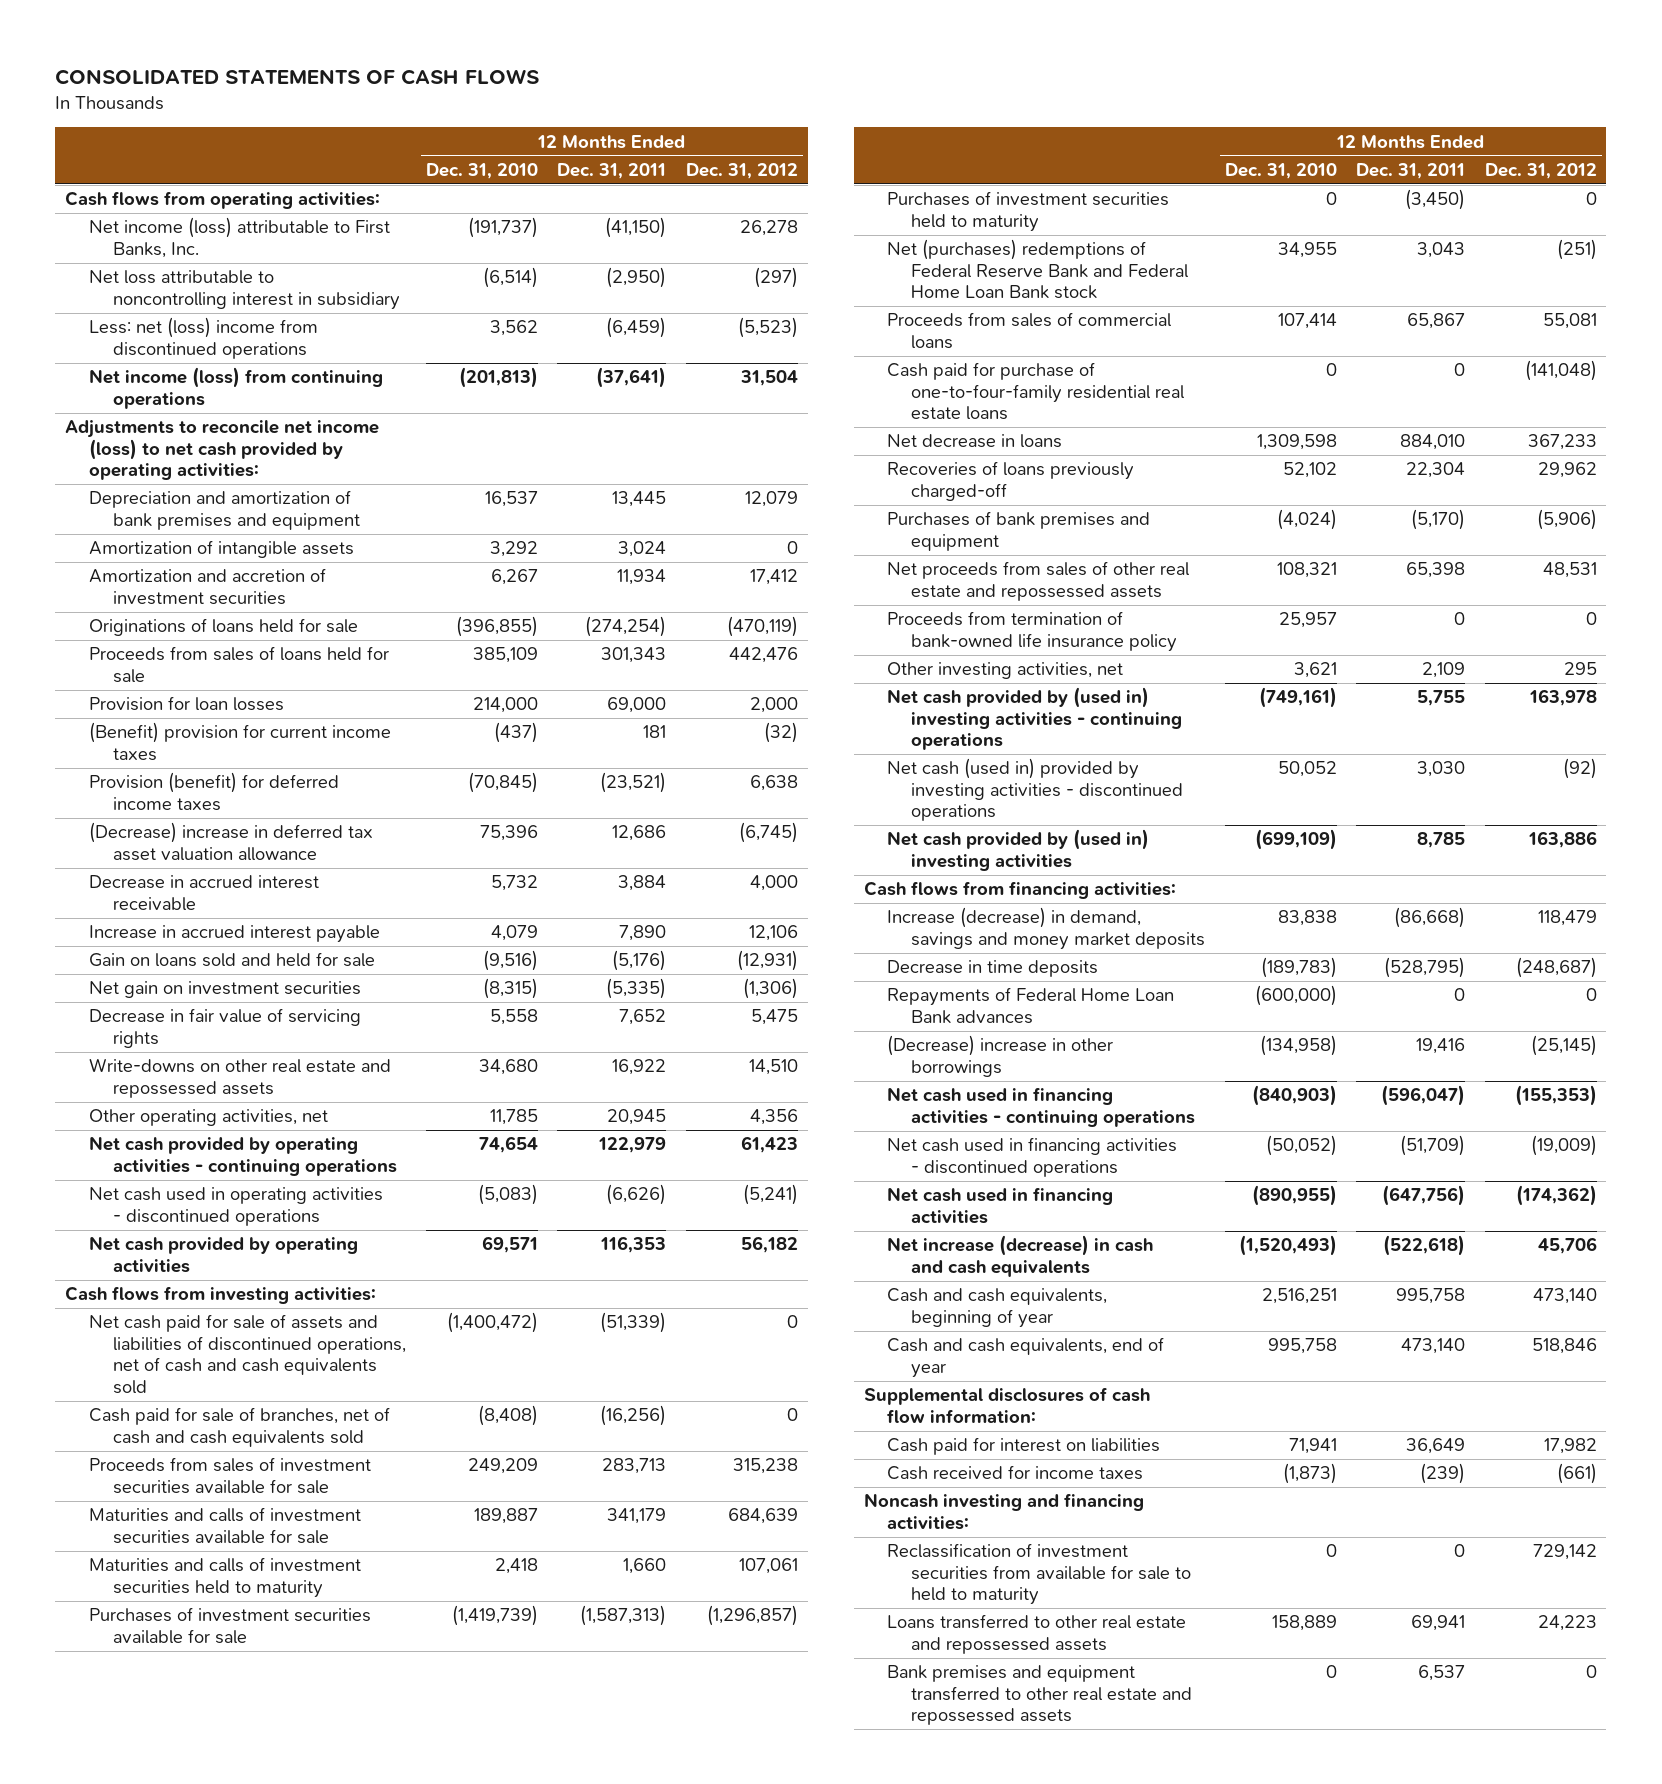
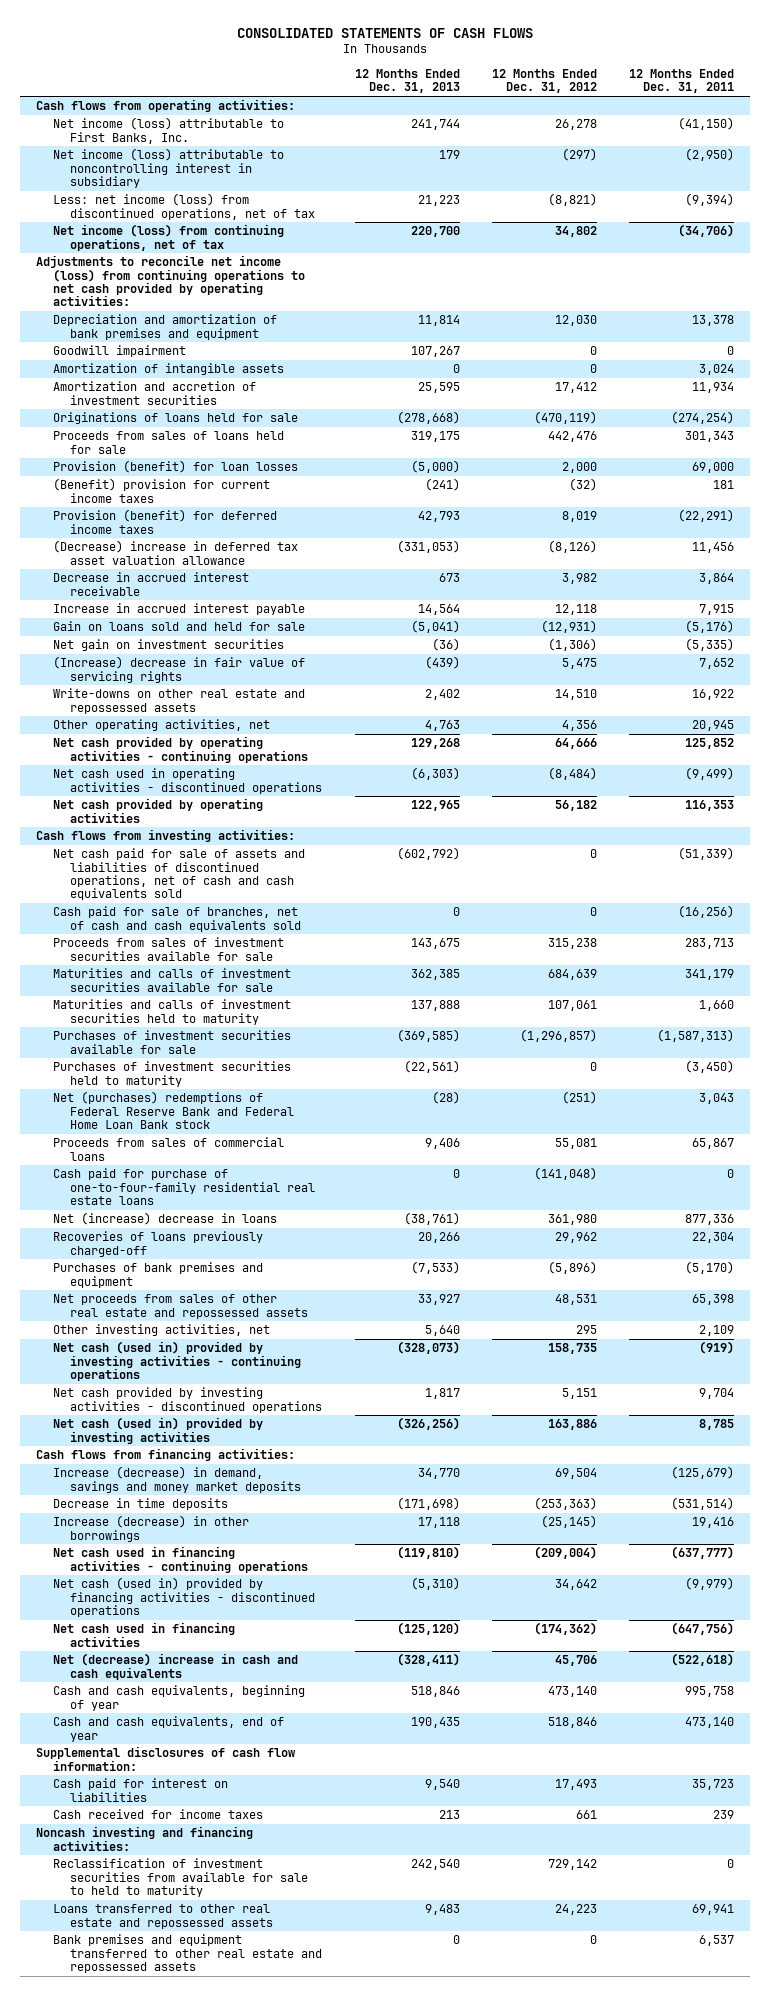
[426,162,539,179] Dec. 31, 2010 -> none
none -> [354,69,460,94] 12 Months Ended Dec. 31, 2013
[88,270,400,310] Net loss attributable to noncontrolling interest in subsidiary -> [53,148,285,188] Net income (loss) attributable to noncontrolling interest in subsidiary
[88,317,318,359] Less: net (loss) income from discontinued operations -> [53,193,316,220] Less: net income (loss) from discontinued operations, net of tax
[606,317,667,339] (6,459) -> [685,193,735,207] (9,394)
[737,317,798,339] (5,523) -> [547,193,597,207] (8,821)
[88,367,383,409] Net income (loss) from continuing operations -> [53,224,285,251] Net income (loss) from continuing operations, net of tax
[596,367,667,389] (37,641) -> [678,224,735,238] (34,706)
[739,370,798,387] 31,504 -> [554,226,597,238] 34,802
[64,420,379,481] Adjustments to reconcile net income (loss) to net cash provided by operating activities: -> [36,255,306,307] Adjustments to reconcile net income (loss) from continuing operations to net cash provided by operating activities:
[612,491,667,508] 13,445 -> [692,315,735,327] 13,378
[744,491,798,508] 12,079 -> [554,315,597,327] 12,030
none -> [53,345,187,358] Goodwill impairment
[88,696,284,712] Provision for loan losses -> [53,460,299,474] Provision (benefit) for loan losses
[600,772,667,794] (23,521) -> [678,509,735,523] (22,291)
[749,775,798,792] 6,638 -> [561,511,597,523] 8,019
[612,825,667,842] 12,686 -> [692,542,735,554] 11,456
[738,822,798,844] (6,745) -> [547,540,597,554] (8,126)
[618,875,667,892] 3,884 -> [699,573,735,585] 3,864
[749,875,798,892] 4,000 -> [561,573,597,585] 3,982
[619,925,667,942] 7,890 -> [699,604,735,616] 7,915
[748,925,798,942] 12,106 -> [554,604,597,616] 12,118
[88,1008,361,1048] Decrease in fair value of servicing rights -> [53,656,306,683] (Increase) decrease in fair value of servicing rights
[598,1137,667,1154] 122,979 -> [685,738,735,750] 125,852
[740,1136,798,1154] 61,423 -> [554,738,597,750] 64,666
[606,1184,667,1206] (6,626) -> [685,767,735,781] (9,499)
[742,1184,798,1206] (5,241) -> [547,767,597,781] (8,484)
[887,434,1063,449] Net decrease in loans -> [53,1212,278,1226] Net (increase) decrease in loans
[1400,434,1466,451] 884,010 -> [685,1214,735,1226] 877,336
[1527,434,1597,451] 367,233 -> [547,1214,597,1226] 361,980
[1536,509,1597,531] (5,906) -> [547,1261,597,1275] (5,896)
[887,611,1178,652] Proceeds from termination of bank-owned life insurance policy -> none
[887,687,1183,751] Net cash provided by (used in) investing activities - continuing operations -> [53,1341,302,1381] Net cash (used in) provided by investing activities - continuing operations
[1417,690,1466,707] 5,755 -> [699,1341,735,1355] (919)
[1528,689,1597,707] 163,978 -> [547,1343,597,1355] 158,735
[887,758,1184,822] Net cash (used in) provided by investing activities - discontinued operations -> [53,1387,323,1413] Net cash provided by investing activities - discontinued operations
[1417,761,1466,778] 3,030 -> [699,1388,735,1400] 9,704
[1562,758,1597,780] (92) -> [561,1388,597,1400] 5,151
[887,829,1150,871] Net cash provided by (used in) investing activities -> [53,1417,264,1444] Net cash (used in) provided by investing activities
[887,987,1175,1024] Repayments of Federal Home Loan Bank advances -> none
[1394,907,1466,929] (86,668) -> [671,1466,735,1480] (125,679)
[1537,910,1597,927] 118,479 -> [554,1468,597,1480] 69,504
[1384,957,1466,979] (528,795) -> [671,1497,735,1511] (531,514)
[1515,957,1597,979] (248,687) -> [533,1497,597,1511] (253,363)
[887,1035,1114,1077] (Decrease) increase in other borrowings -> [53,1515,250,1542] Increase (decrease) in other borrowings
[1381,1085,1466,1107] (596,047) -> [671,1546,735,1560] (637,777)
[1514,1085,1597,1107] (155,353) -> [533,1546,597,1560] (209,004)
[887,1137,1178,1177] Net cash used in financing activities - discontinued operations -> [53,1577,316,1617] Net cash (used in) provided by financing activities - discontinued operations
[1400,1135,1466,1157] (51,709) -> [685,1577,735,1591] (9,979)
[1530,1135,1597,1157] (19,009) -> [554,1579,597,1591] 34,642
[887,1235,1154,1277] Net increase (decrease) in cash and cash equivalents -> [53,1653,299,1680] Net (decrease) increase in cash and cash equivalents
[1406,1438,1466,1455] 36,649 -> [692,1779,735,1791] 35,723
[1543,1438,1597,1455] 17,982 -> [554,1779,597,1791] 17,493
[1420,1463,1466,1485] (239) -> [713,1810,735,1820] 239
[1556,1463,1597,1485] (661) -> [575,1810,597,1820] 661

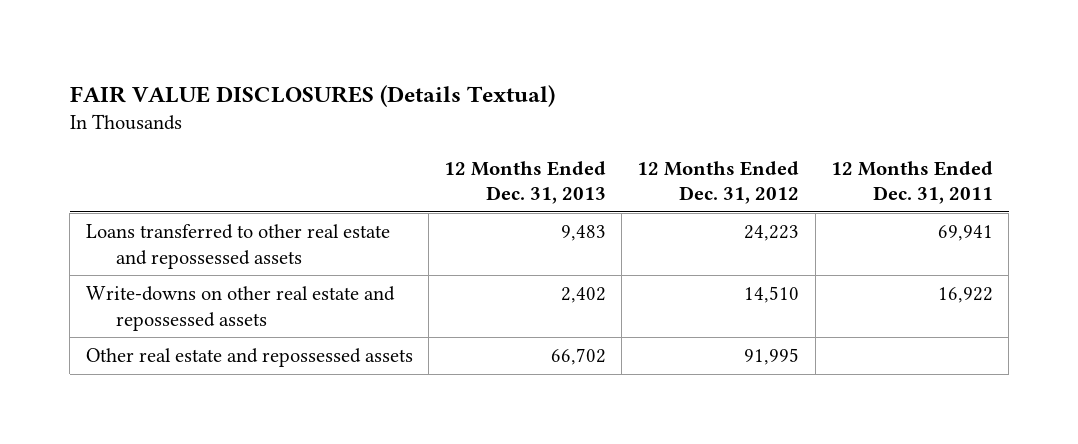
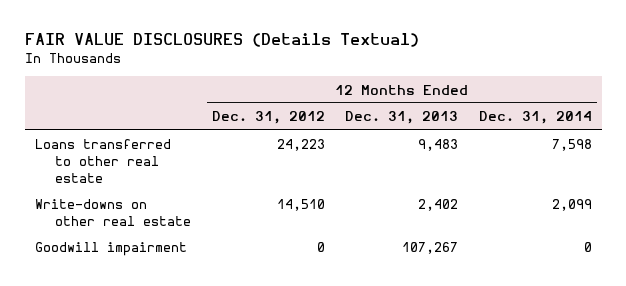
[830,160,993,205] 12 Months Ended Dec. 31, 2011 -> none
none -> [478,111,592,125] Dec. 31, 2014
[85,347,413,367] Other real estate and repossessed assets -> none
[85,223,390,269] Loans transferred to other real estate and repossessed assets -> [34,139,171,183] Loans transferred to other real estate
[85,285,395,331] Write-downs on other real estate and repossessed assets -> [34,199,192,227] Write-downs on other real estate
none -> [34,242,187,257] Goodwill impairment

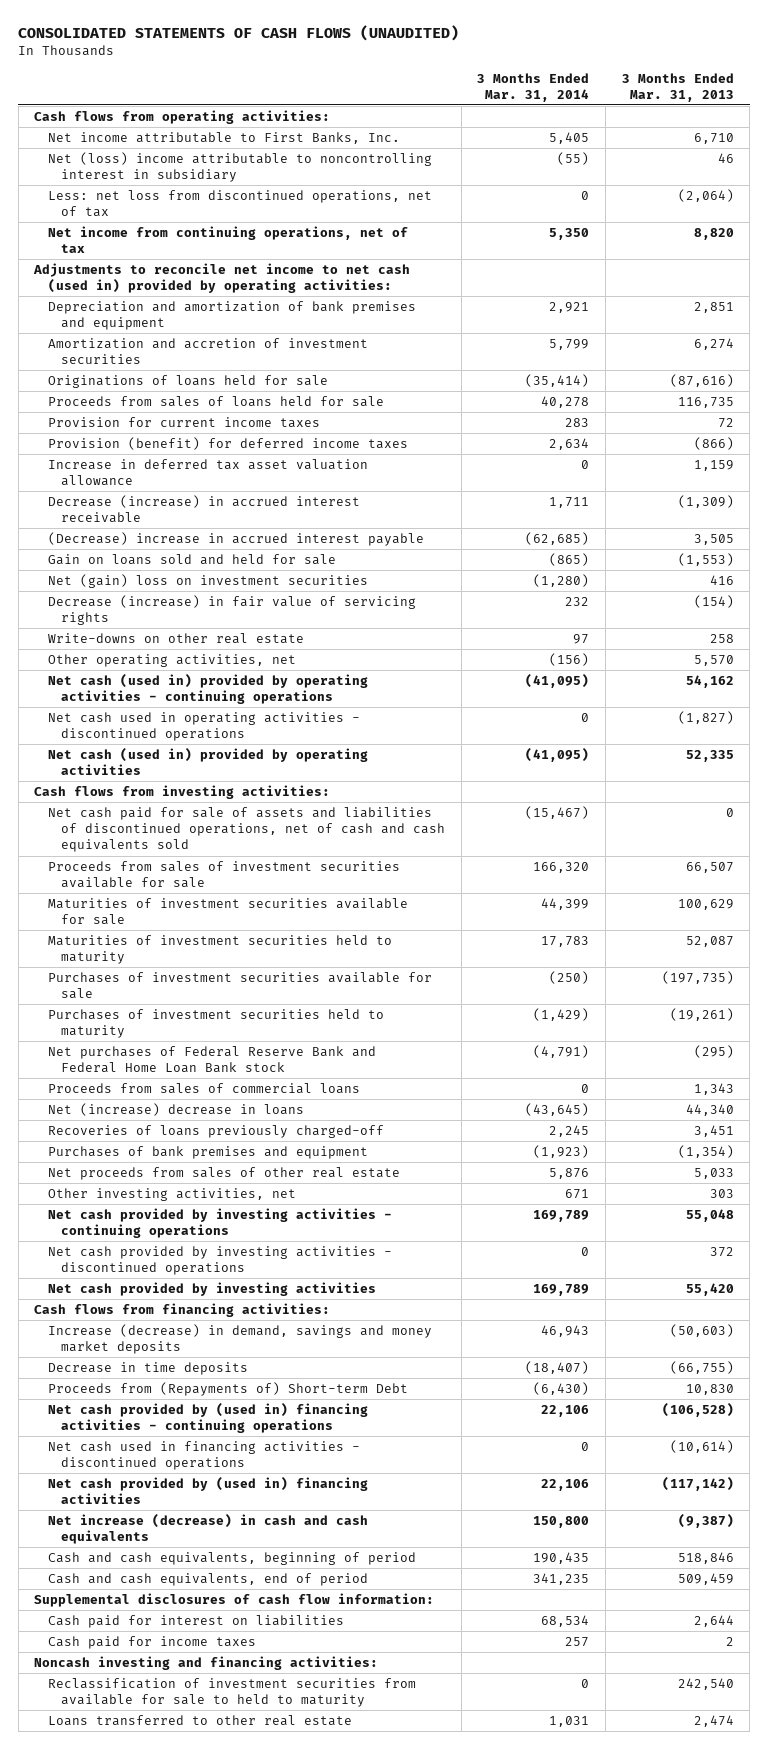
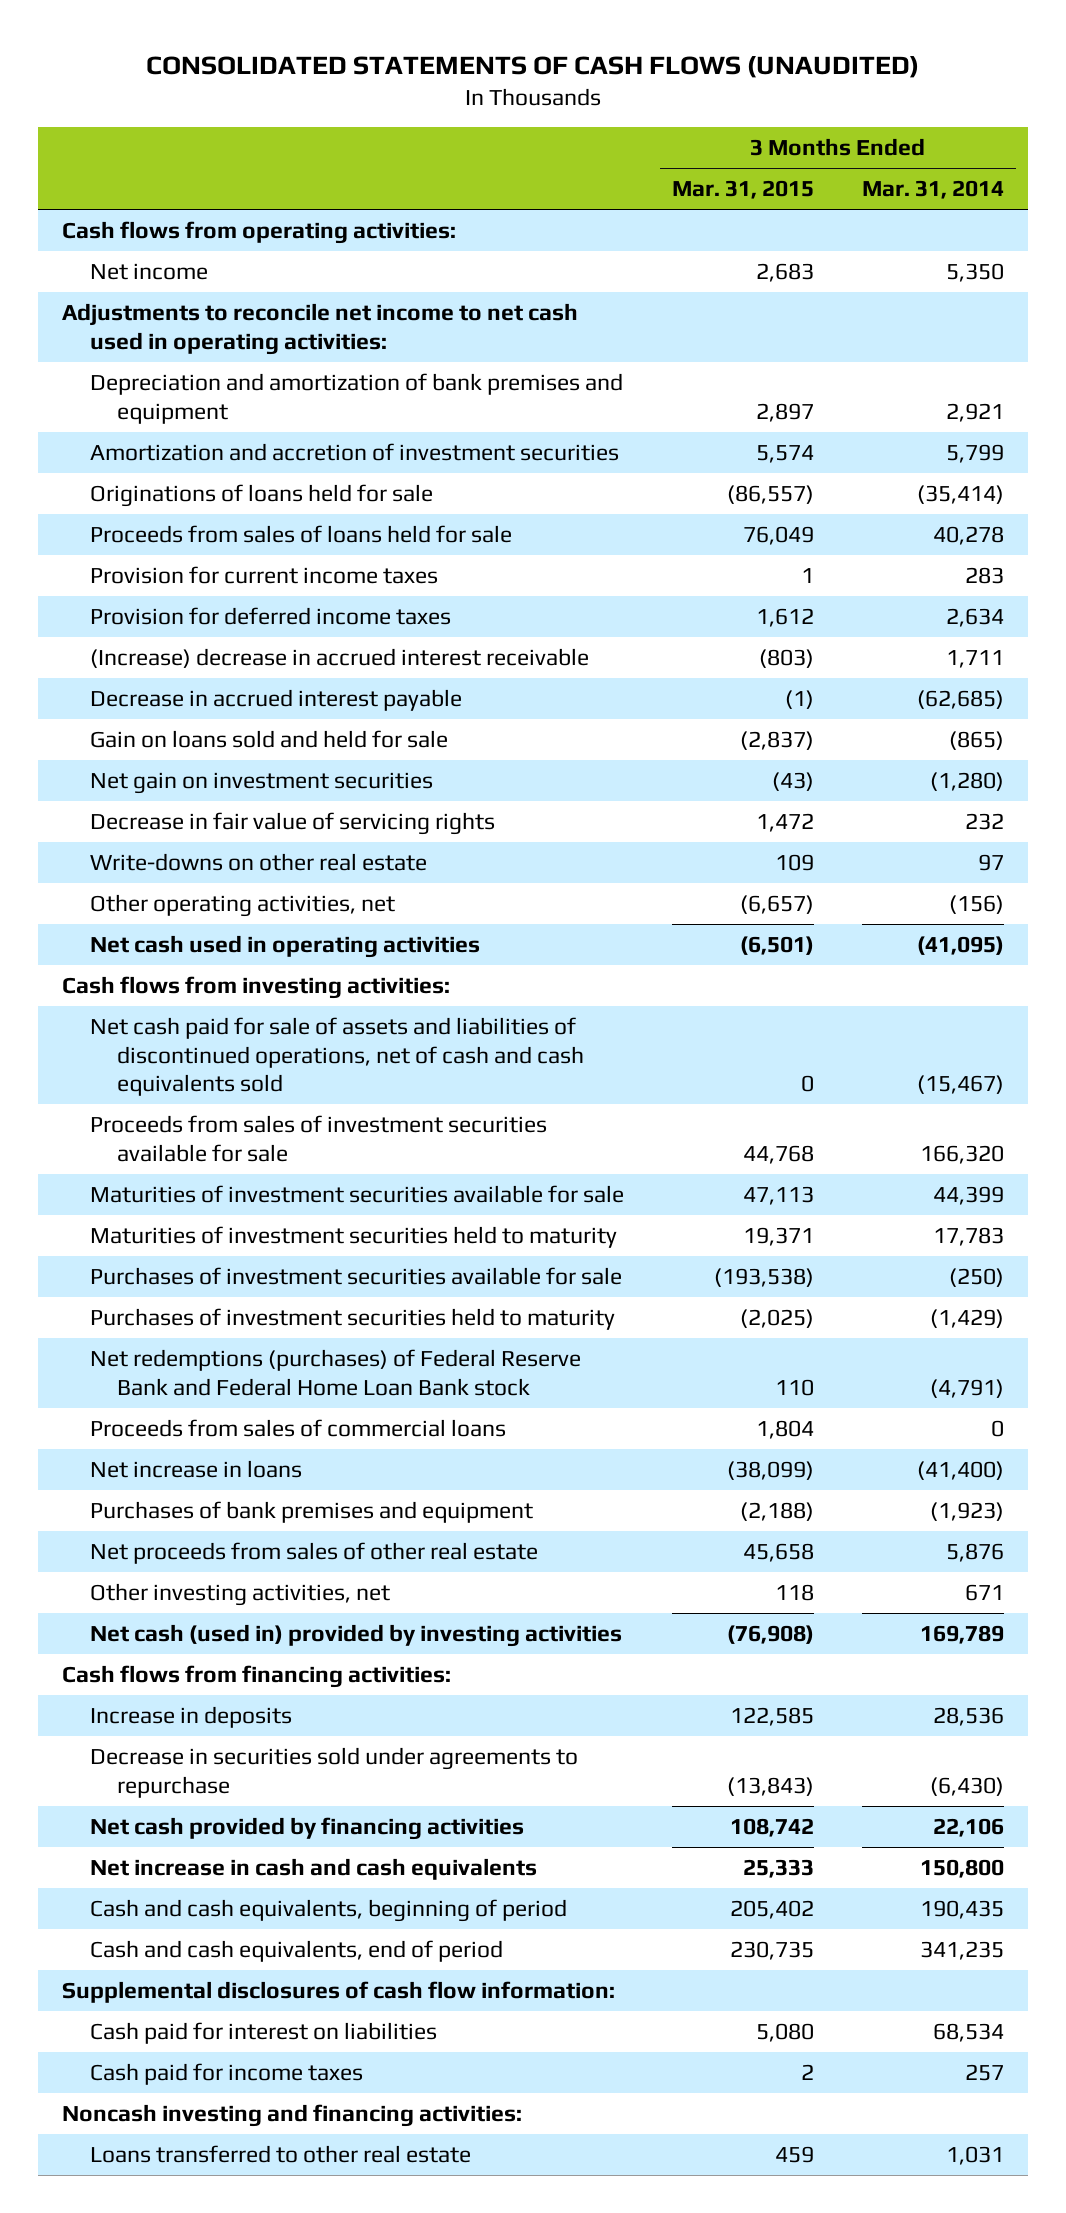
[621,72,734,102] 3 Months Ended Mar. 31, 2013 -> none
none -> [671,180,814,200] Mar. 31, 2015
[47,131,400,144] Net income attributable to First Banks, Inc. -> none
[47,151,432,183] Net (loss) income attributable to noncontrolling interest in subsidiary -> none
[47,189,432,218] Less: net loss from discontinued operations, net of tax -> none
[47,225,408,254] Net income from continuing operations, net of tax -> [89,262,208,280] Net income
[33,262,411,294] Adjustments to reconcile net income to net cash (used in) provided by operating activities: -> [62,302,579,355] Adjustments to reconcile net income to net cash used in operating activities:
[47,458,368,487] Increase in deferred tax asset valuation allowance -> none
[47,436,408,450] Provision (benefit) for deferred income taxes -> [89,606,451,625] Provision for deferred income taxes
[47,494,360,524] Decrease (increase) in accrued interest receivable -> [89,647,589,668] (Increase) decrease in accrued interest receivable
[47,531,424,546] (Decrease) increase in accrued interest payable -> [89,688,462,711] Decrease in accrued interest payable
[47,573,368,588] Net (gain) loss on investment securities -> [89,771,433,794] Net gain on investment securities
[47,594,416,626] Decrease (increase) in fair value of servicing rights -> [89,811,495,835] Decrease in fair value of servicing rights
[47,673,368,705] Net cash (used in) provided by operating activities - continuing operations -> none
[47,711,360,742] Net cash used in operating activities - discontinued operations -> none
[47,747,368,776] Net cash (used in) provided by operating activities -> [89,934,480,958] Net cash used in operating activities
[47,1045,376,1074] Net purchases of Federal Reserve Bank and Federal Home Loan Bank stock -> [89,1348,581,1396] Net redemptions (purchases) of Federal Reserve Bank and Federal Home Loan Bank stock
[47,1124,384,1138] Recoveries of loans previously charged-off -> none
[47,1102,304,1116] Net (increase) decrease in loans -> [89,1459,302,1478] Net increase in loans
[525,1102,590,1116] (43,645) -> [917,1460,1005,1480] (41,400)
[47,1207,392,1239] Net cash provided by investing activities - continuing operations -> none
[47,1245,392,1276] Net cash provided by investing activities - discontinued operations -> none
[47,1281,376,1296] Net cash provided by investing activities -> [89,1623,622,1647] Net cash (used in) provided by investing activities
[47,1323,432,1355] Increase (decrease) in demand, savings and money market deposits -> none
[47,1361,248,1375] Decrease in time deposits -> none
[47,1402,368,1434] Net cash provided by (used in) financing activities - continuing operations -> none
[47,1440,360,1471] Net cash used in financing activities - discontinued operations -> none
none -> [89,1705,292,1728] Increase in deposits
[47,1381,408,1396] Proceeds from (Repayments of) Short-term Debt -> [89,1746,578,1798] Decrease in securities sold under agreements to repurchase
[47,1476,368,1505] Net cash provided by (used in) financing activities -> [89,1816,524,1840] Net cash provided by financing activities
[47,1513,368,1545] Net increase (decrease) in cash and cash equivalents -> [89,1857,537,1880] Net increase in cash and cash equivalents
[47,1677,416,1708] Reclassification of investment securities from available for sale to held to maturity -> none

